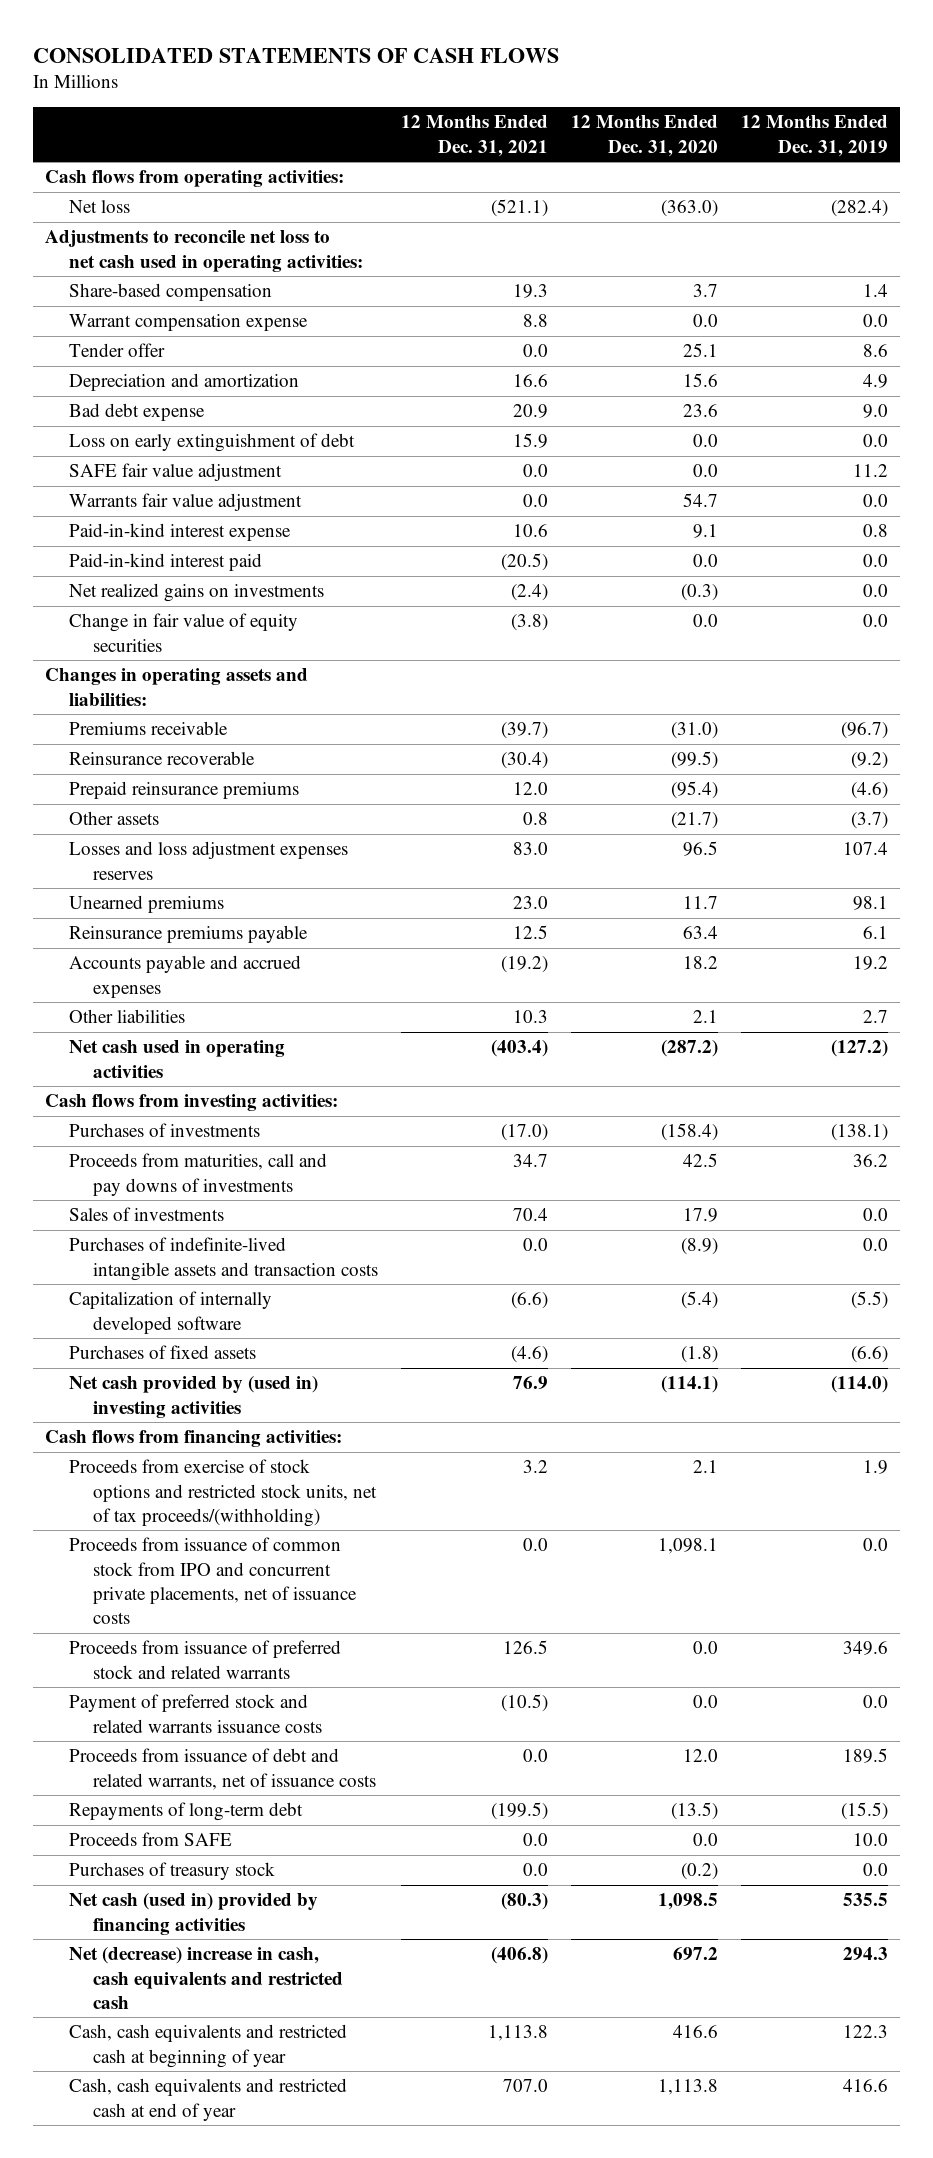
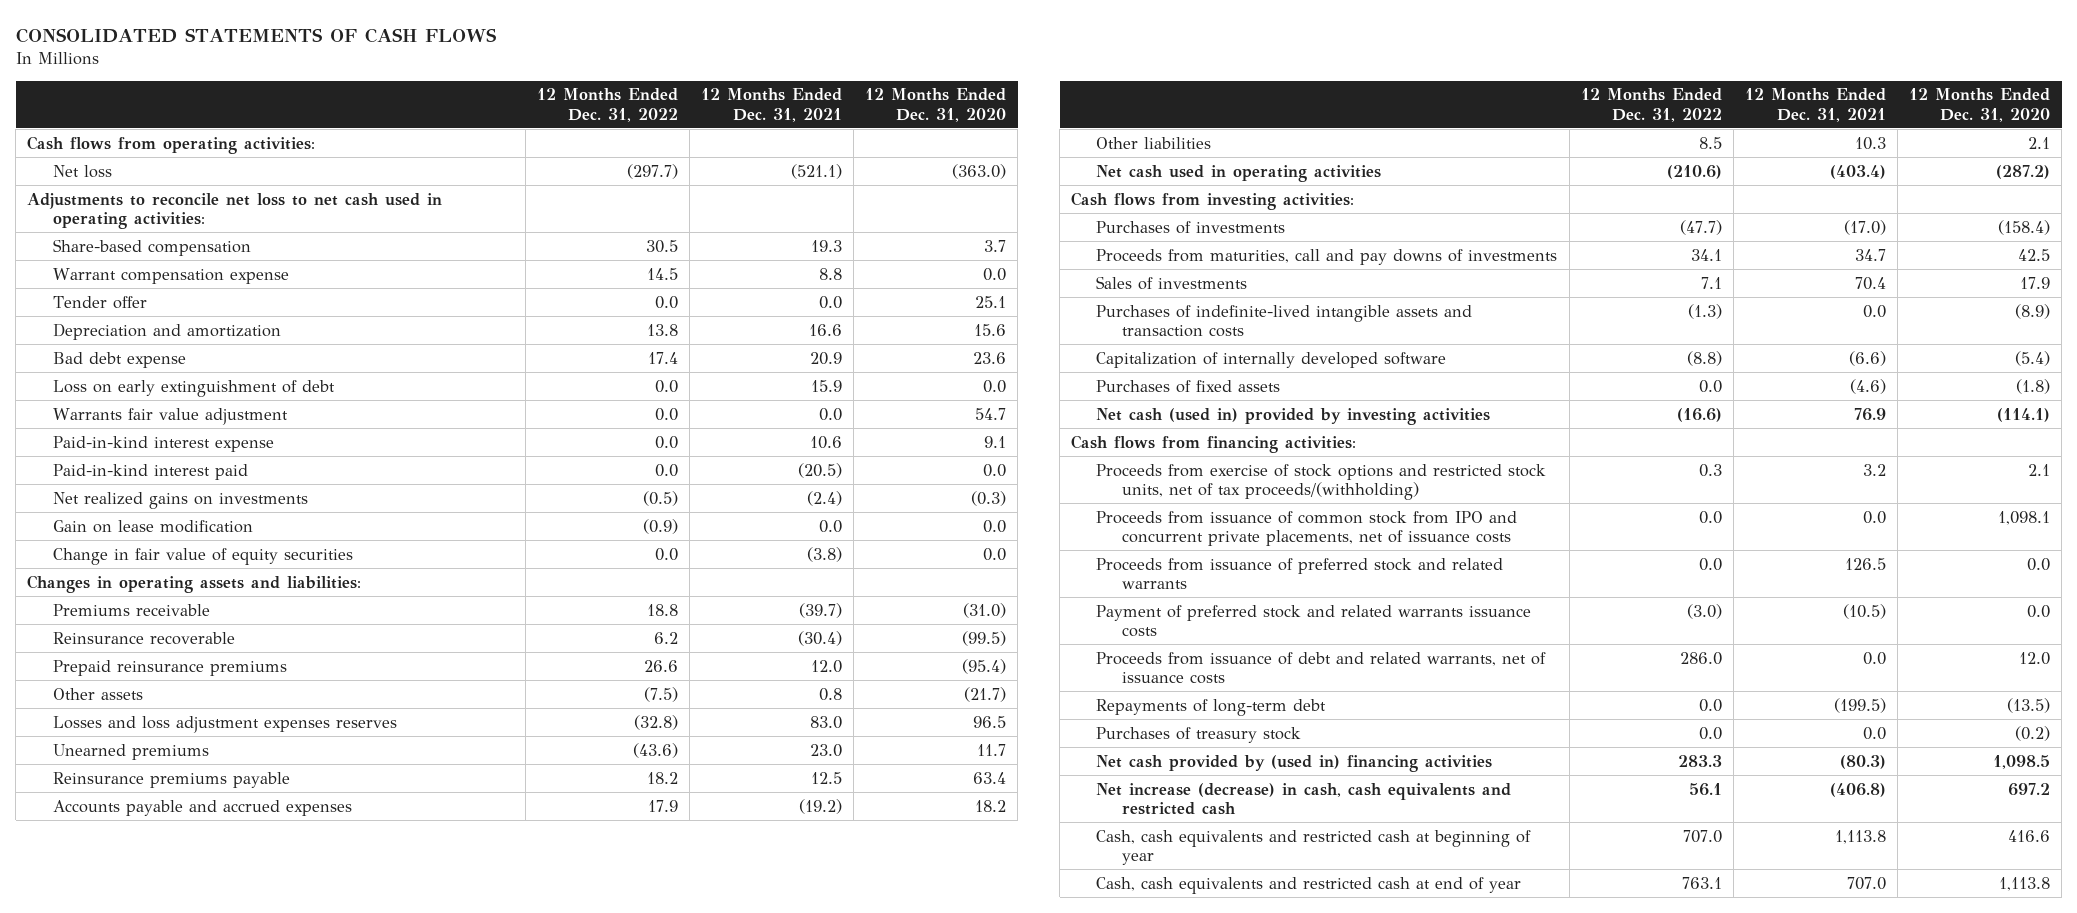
[741,115,889,157] 12 Months Ended Dec. 31, 2019 -> none
none -> [536,88,678,122] 12 Months Ended Dec. 31, 2022
[68,463,282,482] SAFE fair value adjustment -> none
none -> [52,519,253,533] Gain on lease modification
[68,1376,318,1418] Net cash provided by (used in) investing activities -> [1096,407,1491,425] Net cash (used in) provided by investing activities
[68,1832,232,1847] Proceeds from SAFE -> none
[68,1893,318,1935] Net cash (used in) provided by financing activities -> [1096,754,1493,772] Net cash provided by (used in) financing activities
[68,1947,343,2009] Net (decrease) increase in cash, cash equivalents and restricted cash -> [1096,782,1512,815] Net increase (decrease) in cash, cash equivalents and restricted cash

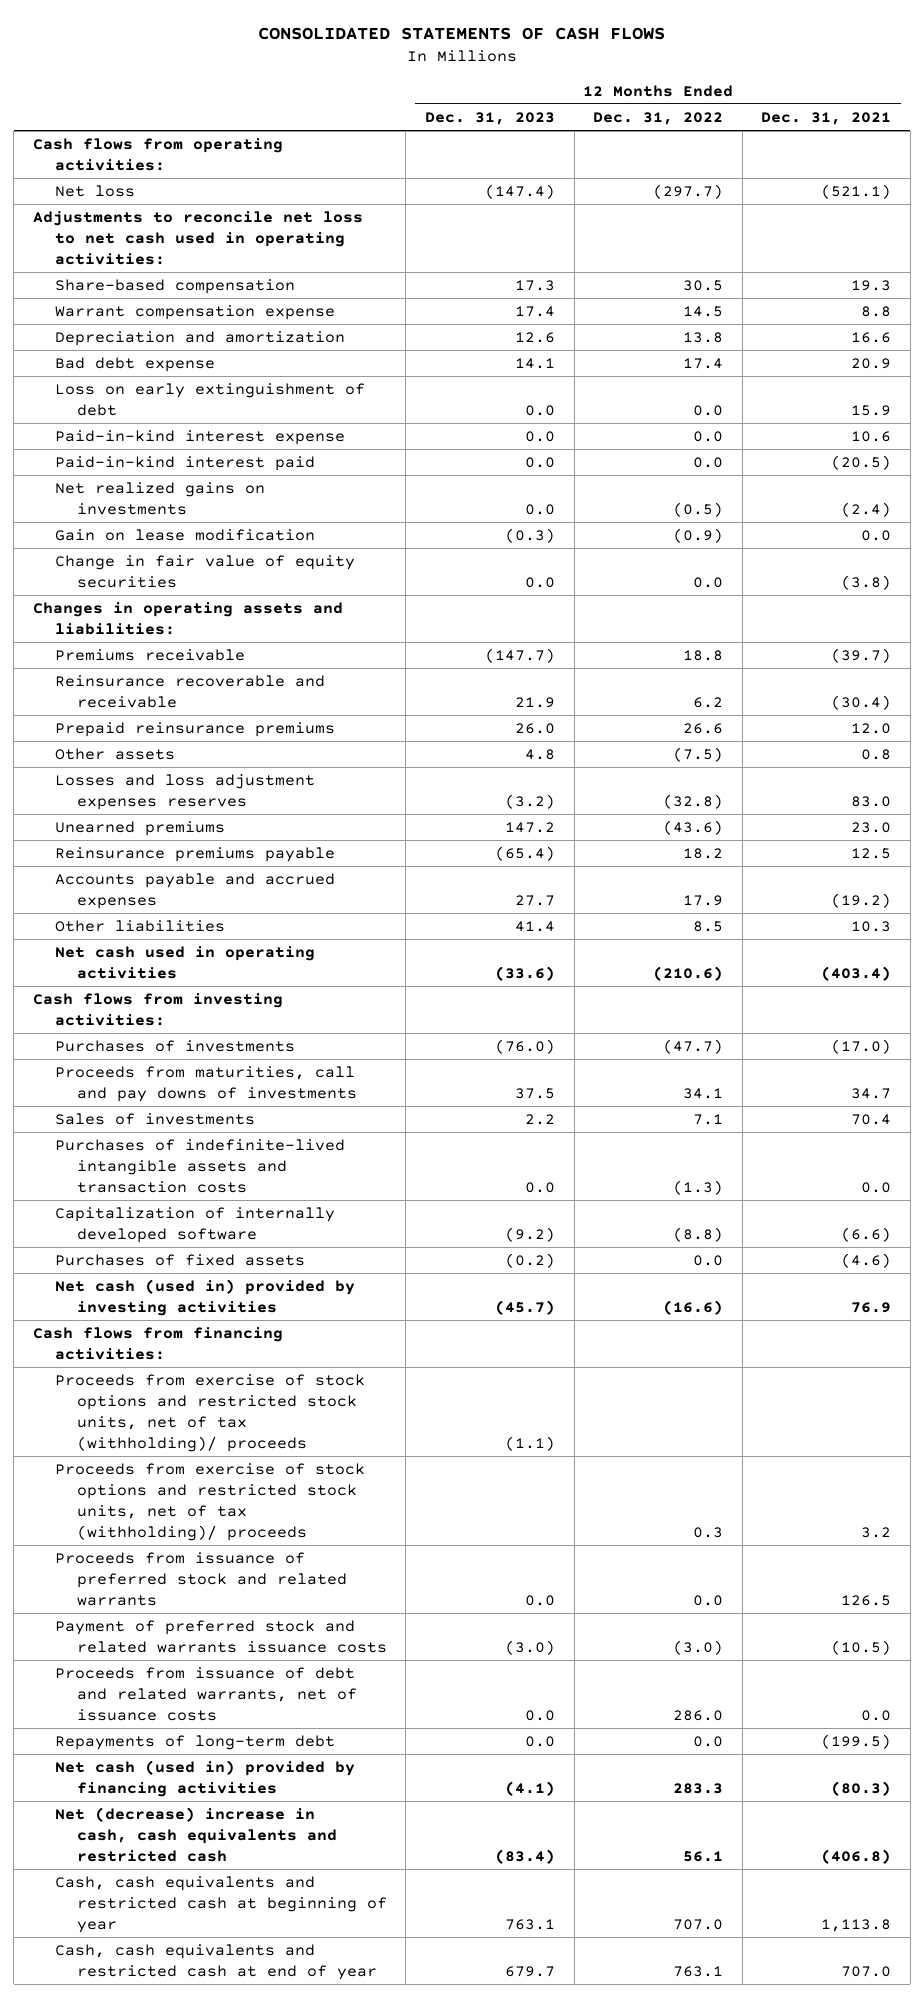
[865,88,1007,122] 12 Months Ended Dec. 31, 2020 -> none
none -> [424,111,555,125] Dec. 31, 2023
[52,295,147,309] Tender offer -> none
[52,407,288,425] Warrants fair value adjustment -> none
[52,631,235,645] Reinsurance recoverable -> [54,674,325,708] Reinsurance recoverable and receivable
[1096,510,1518,546] Proceeds from issuance of common stock from IPO and concurrent private placements, net of issuance costs -> none
none -> [54,1373,365,1452] Proceeds from exercise of stock options and restricted stock units, net of tax (withholding)/ proceeds
[1096,463,1547,500] Proceeds from exercise of stock options and restricted stock units, net of tax proceeds/(withholding) -> [54,1462,365,1541] Proceeds from exercise of stock options and restricted stock units, net of tax (withholding)/ proceeds
[1096,726,1302,743] Purchases of treasury stock -> none
[1096,754,1493,772] Net cash provided by (used in) financing activities -> [54,1759,355,1797] Net cash (used in) provided by financing activities
[1096,782,1512,815] Net increase (decrease) in cash, cash equivalents and restricted cash -> [54,1806,337,1862] Net (decrease) increase in cash, cash equivalents and restricted cash

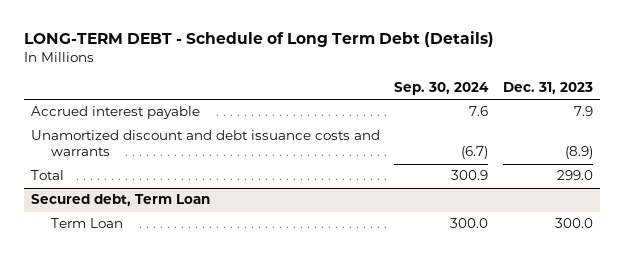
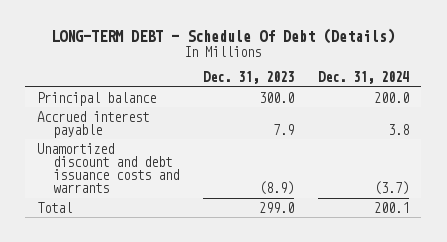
[23,31,494,48] LONG-TERM DEBT - Schedule of Long Term Debt (Details) -> [51,28,396,45] LONG-TERM DEBT - Schedule Of Debt (Details)
[394,82,490,96] Sep. 30, 2024 -> none
none -> [318,71,410,85] Dec. 31, 2024
none -> [37,91,157,106] Principal balance
[30,194,210,207] Secured debt, Term Loan -> none
[50,218,123,229] Term Loan -> none

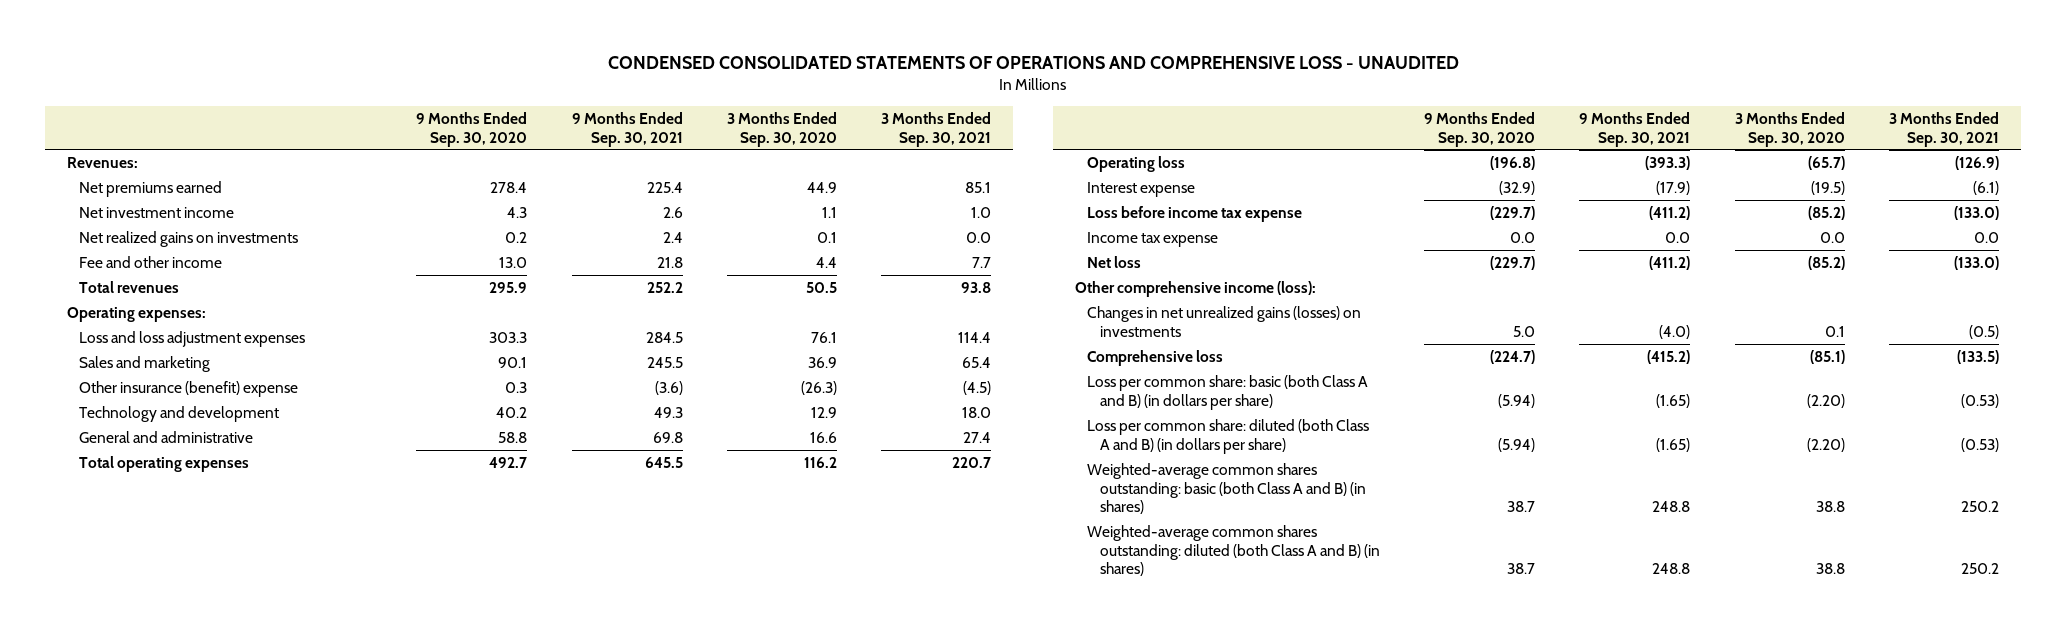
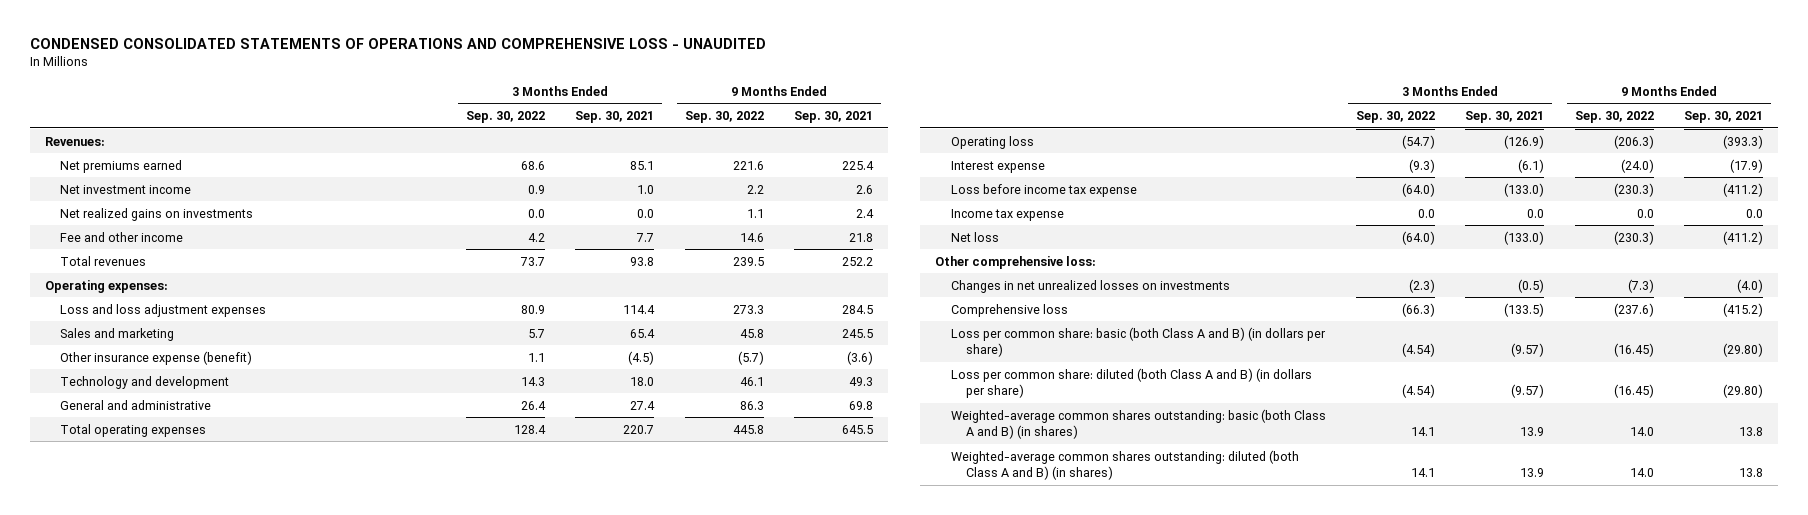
[416,111,528,147] 9 Months Ended Sep. 30, 2020 -> none
[726,111,837,147] 3 Months Ended Sep. 30, 2020 -> none
none -> [465,110,545,123] Sep. 30, 2022
none -> [684,110,764,123] Sep. 30, 2022
[79,380,299,397] Other insurance (benefit) expense -> [60,350,253,365] Other insurance expense (benefit)
[1074,280,1316,297] Other comprehensive income (loss): -> [935,255,1097,269] Other comprehensive loss:
[1087,305,1362,337] Changes in net unrealized gains (losses) on investments -> [950,279,1230,293] Changes in net unrealized losses on investments
[1656,393,1691,408] (1.65) -> [1723,343,1764,358] (29.80)
[1960,393,1999,408] (0.53) -> [1511,343,1545,358] (9.57)
[1656,437,1691,452] (1.65) -> [1723,384,1764,399] (29.80)
[1960,437,1999,452] (0.53) -> [1511,384,1545,399] (9.57)
[1652,501,1691,513] 248.8 -> [1739,427,1764,437] 13.8
[1960,501,1999,513] 250.2 -> [1520,427,1545,437] 13.9
[1652,563,1691,575] 248.8 -> [1739,468,1764,478] 13.8
[1960,563,1999,575] 250.2 -> [1520,468,1545,478] 13.9

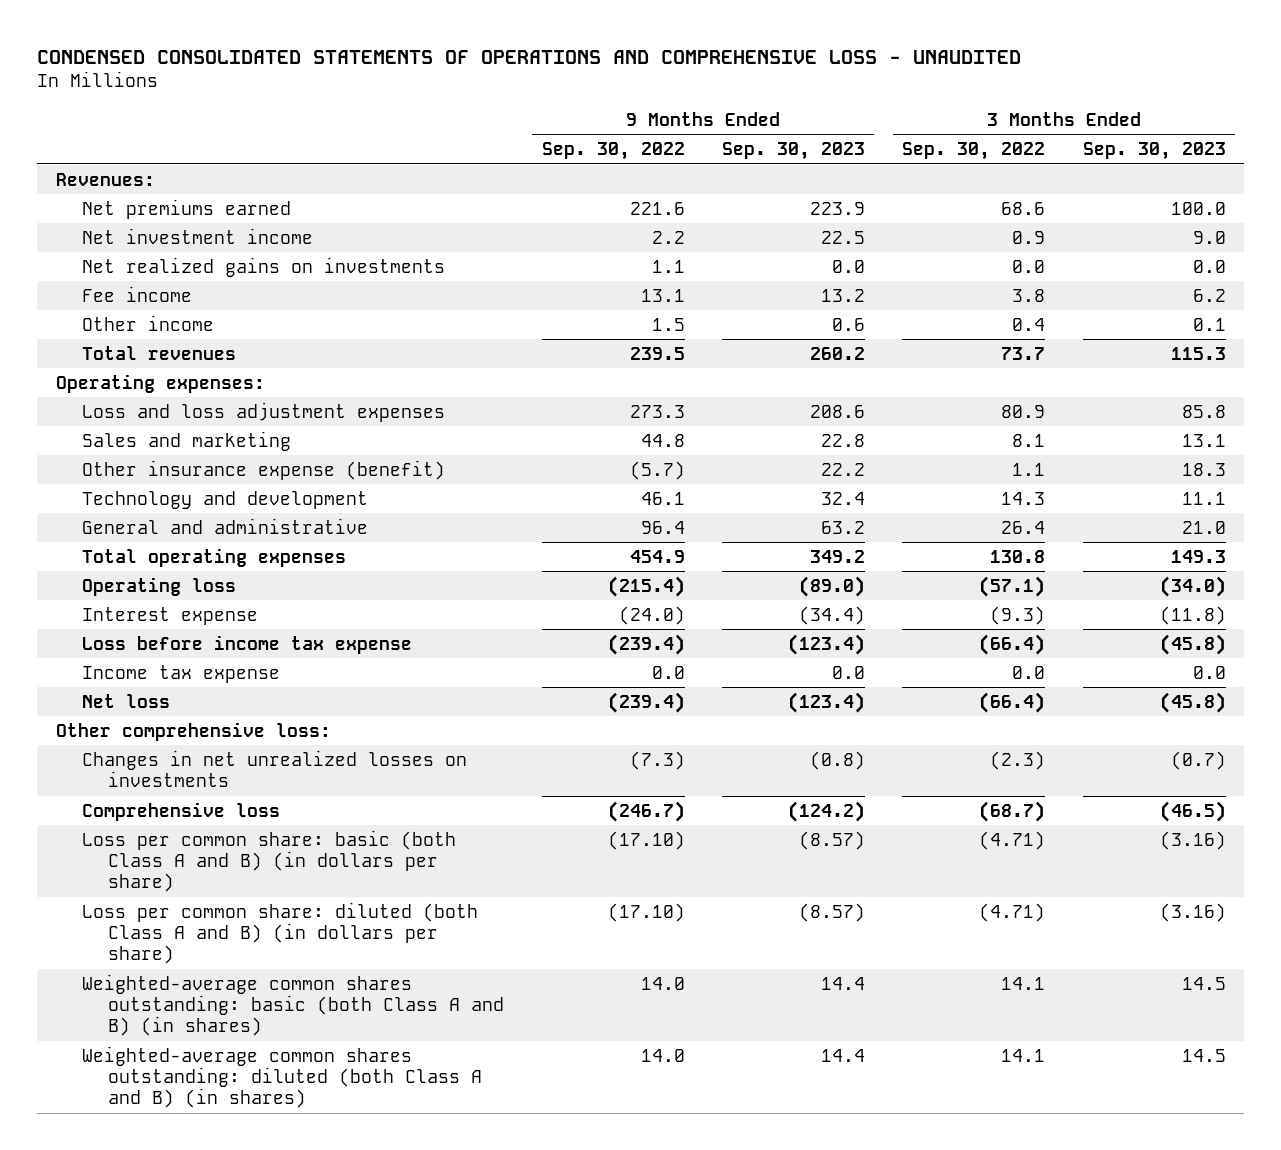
[575,110,655,123] Sep. 30, 2021 -> none
[793,110,873,123] Sep. 30, 2021 -> none
none -> [721,142,865,161] Sep. 30, 2023
none -> [1082,142,1226,161] Sep. 30, 2023
none -> [81,285,192,302] Fee income
[60,231,184,242] Fee and other income -> [81,314,214,331] Other income
[527,232,545,242] 4.2 -> [1012,317,1046,331] 0.4
[739,232,764,242] 14.6 -> [651,317,685,331] 1.5
[527,328,545,338] 5.7 -> [1012,433,1046,447] 8.1
[739,328,764,338] 45.8 -> [640,433,685,447] 44.8
[739,400,764,410] 86.3 -> [640,520,685,534] 96.4
[513,424,546,434] 128.4 -> [990,549,1046,563] 130.8
[732,424,764,434] 445.8 -> [629,549,685,563] 454.9
[1402,134,1436,149] (54.7) -> [979,575,1046,597] (57.1)
[1613,134,1654,149] (206.3) -> [607,575,685,597] (215.4)
[1402,182,1436,197] (64.0) -> [979,633,1046,655] (66.4)
[1613,182,1654,197] (230.3) -> [607,633,685,655] (239.4)
[1402,230,1436,245] (64.0) -> [979,691,1046,713] (66.4)
[1613,230,1654,245] (230.3) -> [607,691,685,713] (239.4)
[1402,302,1436,317] (66.3) -> [979,800,1046,822] (68.7)
[1613,302,1654,317] (237.6) -> [607,800,685,822] (246.7)
[1402,343,1436,358] (4.54) -> [979,830,1046,850] (4.71)
[1613,343,1654,358] (16.45) -> [607,830,685,850] (17.10)
[1402,384,1436,399] (4.54) -> [979,902,1046,922] (4.71)
[1613,384,1654,399] (16.45) -> [607,902,685,922] (17.10)

